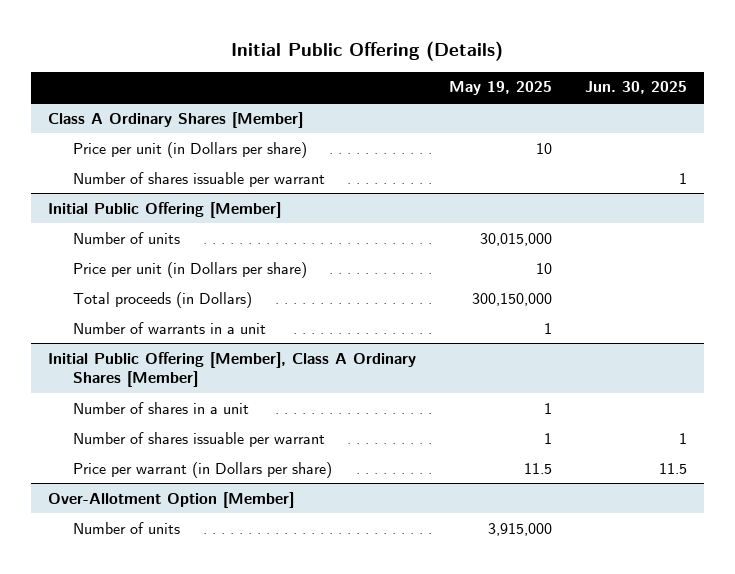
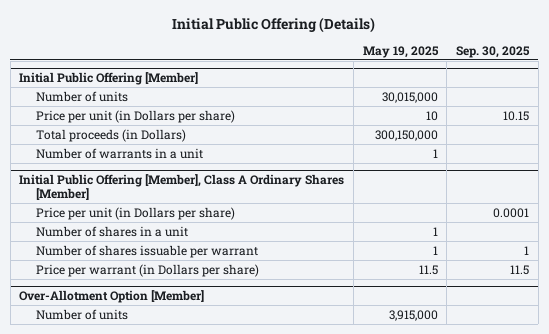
[585,81,688,95] Jun. 30, 2025 -> none
none -> [456,45,531,58] Sep. 30, 2025
[47,111,303,128] Class A Ordinary Shares [Member] -> none
[72,141,307,158] Price per unit (in Dollars per share) -> none
[72,171,325,187] Number of shares issuable per warrant -> none
none -> [36,206,236,220] Price per unit (in Dollars per share)

